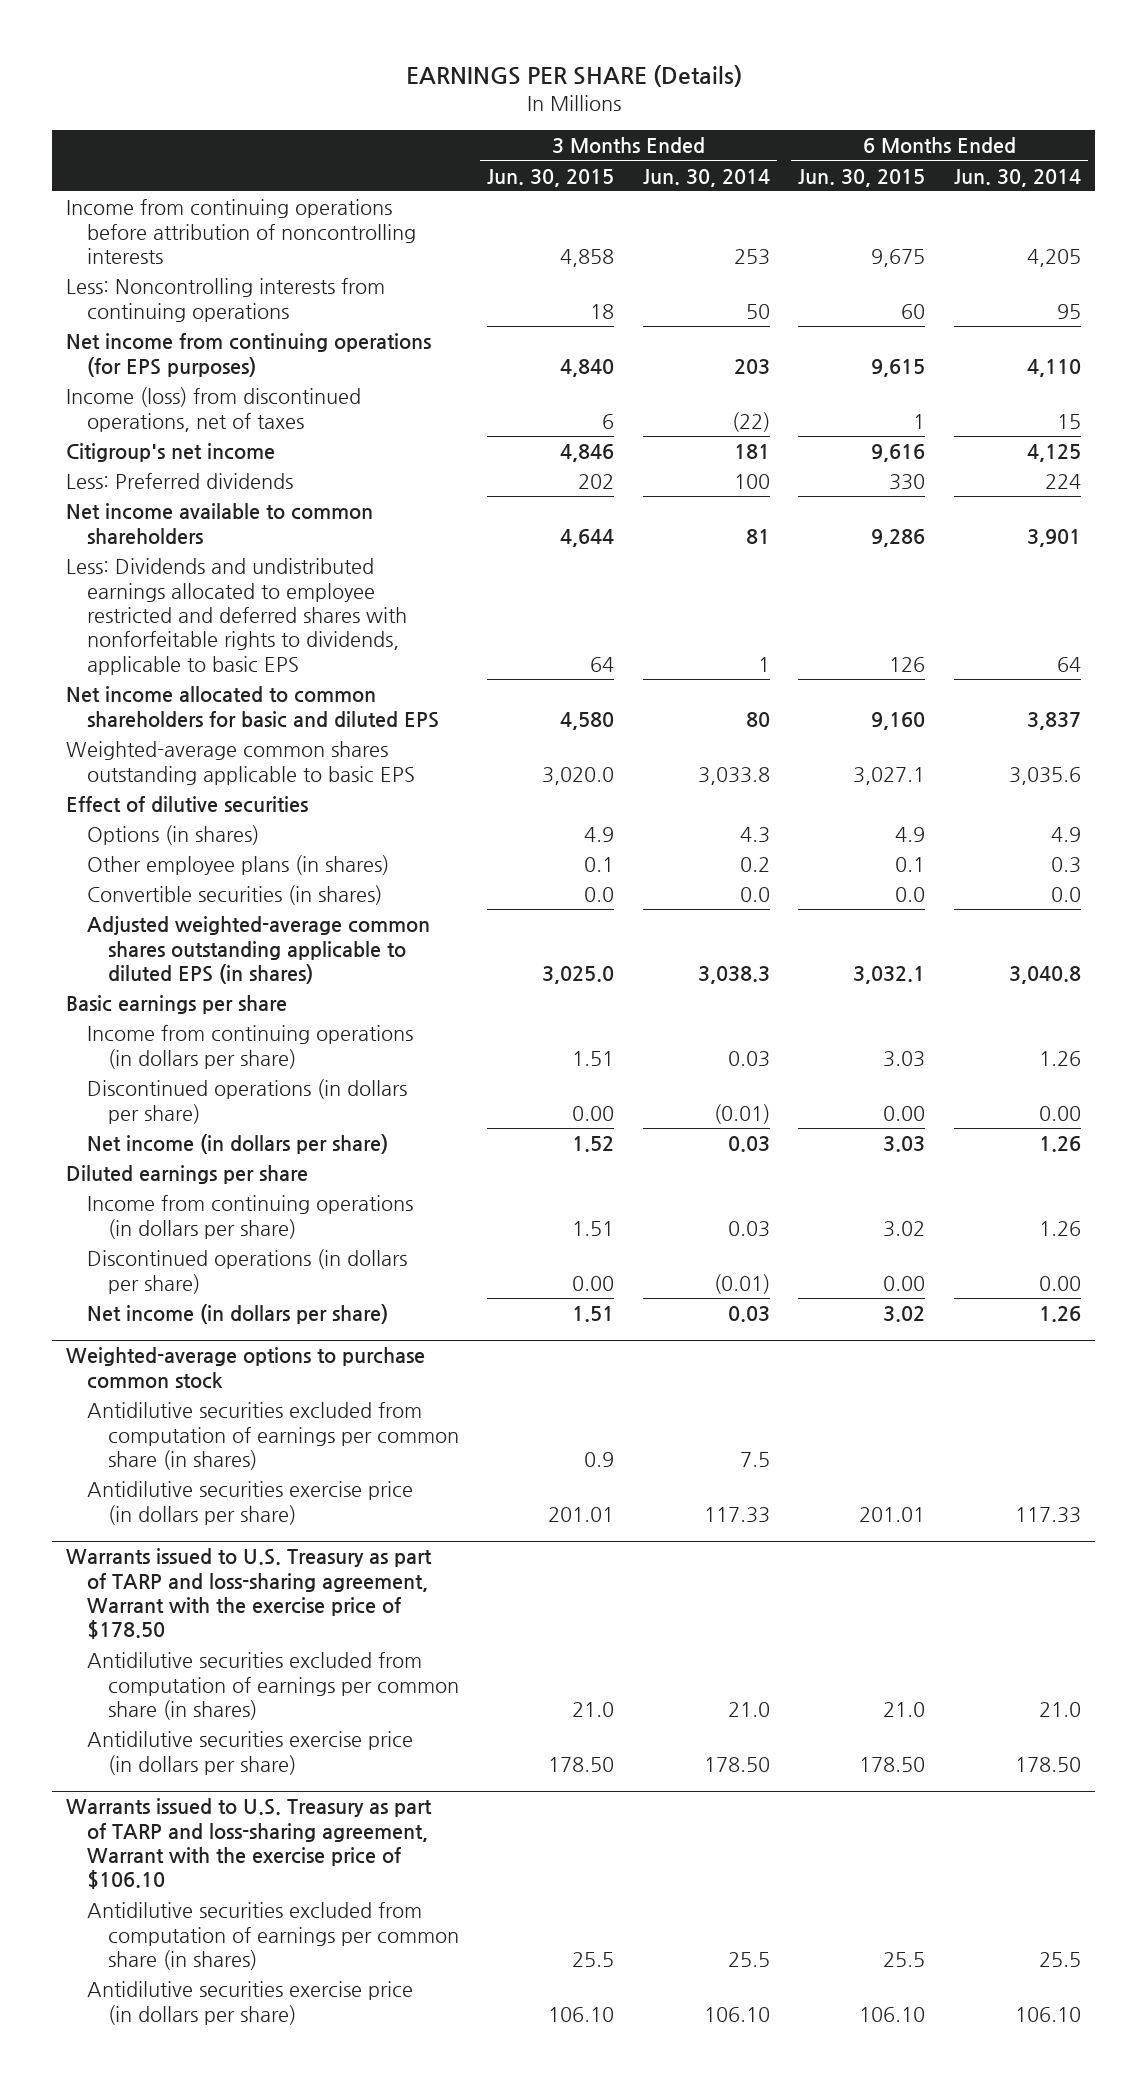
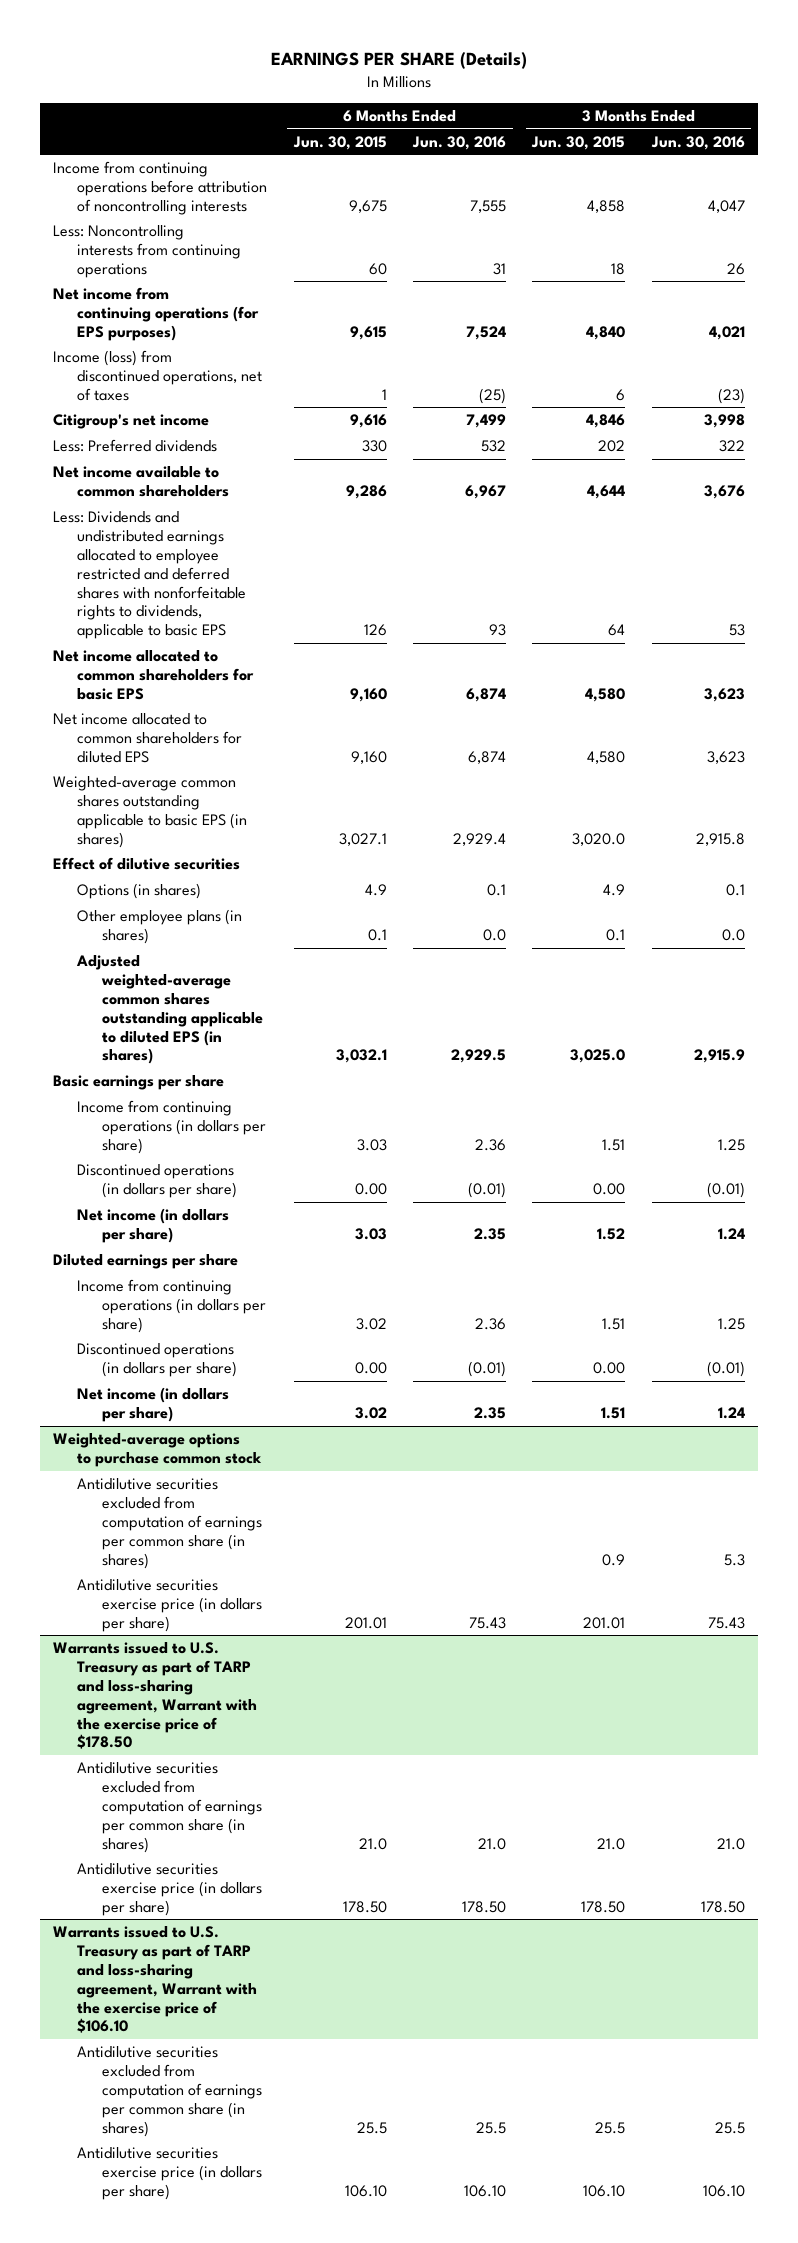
[642,168,770,187] Jun. 30, 2014 -> none
[953,168,1081,187] Jun. 30, 2014 -> none
none -> [412,136,507,151] Jun. 30, 2016
none -> [650,136,745,151] Jun. 30, 2016
none -> [53,650,255,700] Net income allocated to common shareholders for basic EPS
[66,686,439,728] Net income allocated to common shareholders for basic and diluted EPS -> [53,713,243,763] Net income allocated to common shareholders for diluted EPS
[66,741,415,785] Weighted-average common shares outstanding applicable to basic EPS -> [53,776,248,848] Weighted-average common shares outstanding applicable to basic EPS (in shares)
[86,885,382,906] Convertible securities (in shares) -> none

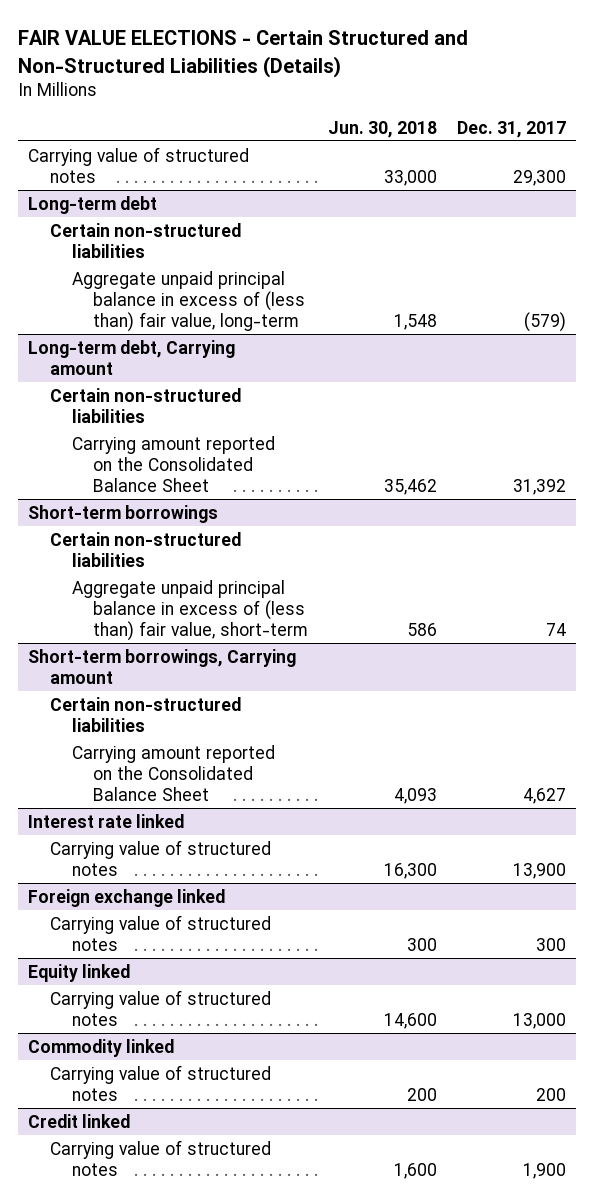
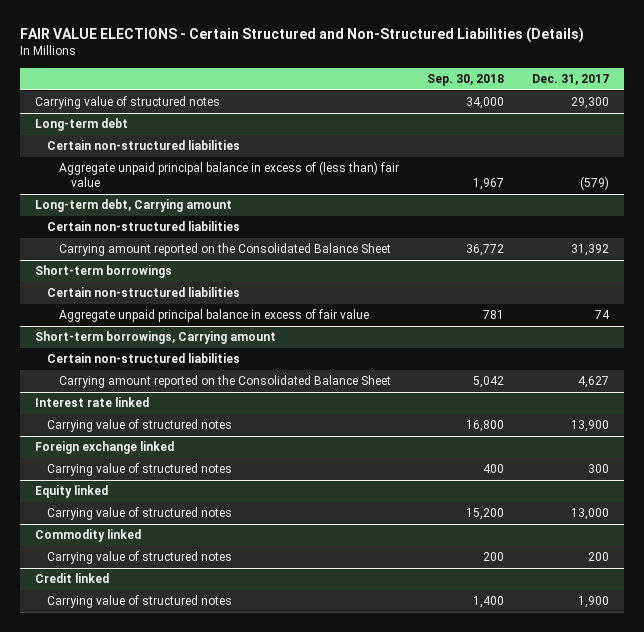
[328,120,438,138] Jun. 30, 2018 -> none
none -> [427,73,505,86] Sep. 30, 2018
[71,270,306,332] Aggregate unpaid principal balance in excess of (less than) fair value, long-term -> [58,161,399,187] Aggregate unpaid principal balance in excess of (less than) fair value
[71,579,309,641] Aggregate unpaid principal balance in excess of (less than) fair value, short-term -> [58,309,369,323] Aggregate unpaid principal balance in excess of fair value

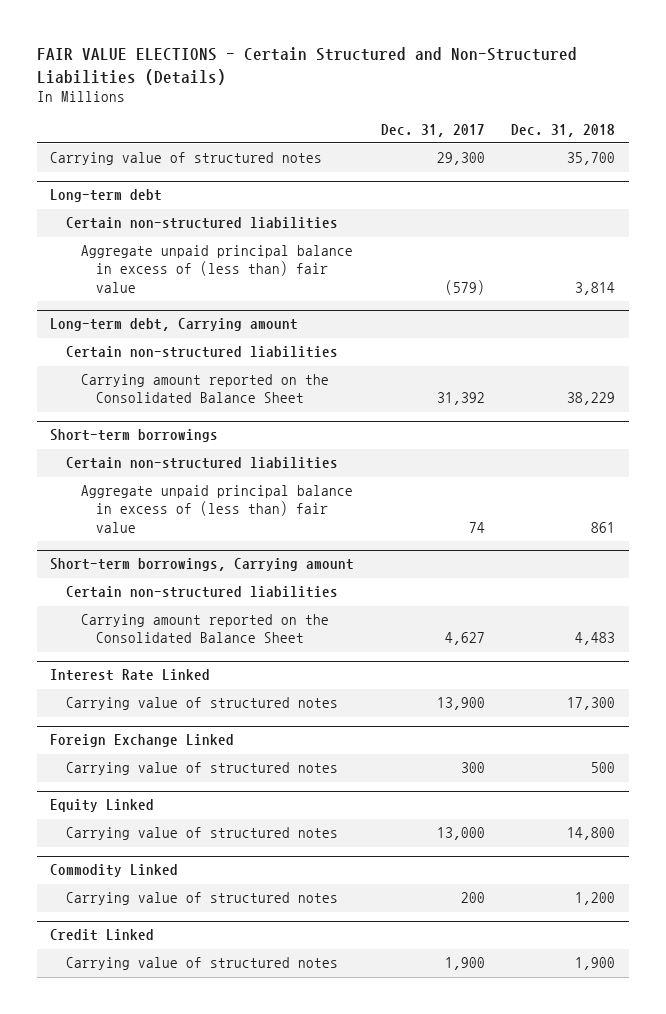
[427,73,505,86] Sep. 30, 2018 -> none
none -> [511,123,616,137] Dec. 31, 2018
[58,309,369,323] Aggregate unpaid principal balance in excess of fair value -> [80,485,353,533] Aggregate unpaid principal balance in excess of (less than) fair value
[34,397,149,408] Interest rate linked -> [50,669,211,682] Interest Rate Linked
[34,441,174,455] Foreign exchange linked -> [50,734,235,748] Foreign Exchange Linked
[34,485,108,499] Equity linked -> [50,799,155,813] Equity Linked
[34,529,141,543] Commodity linked -> [50,864,179,878] Commodity Linked
[34,573,109,584] Credit linked -> [50,929,155,942] Credit Linked

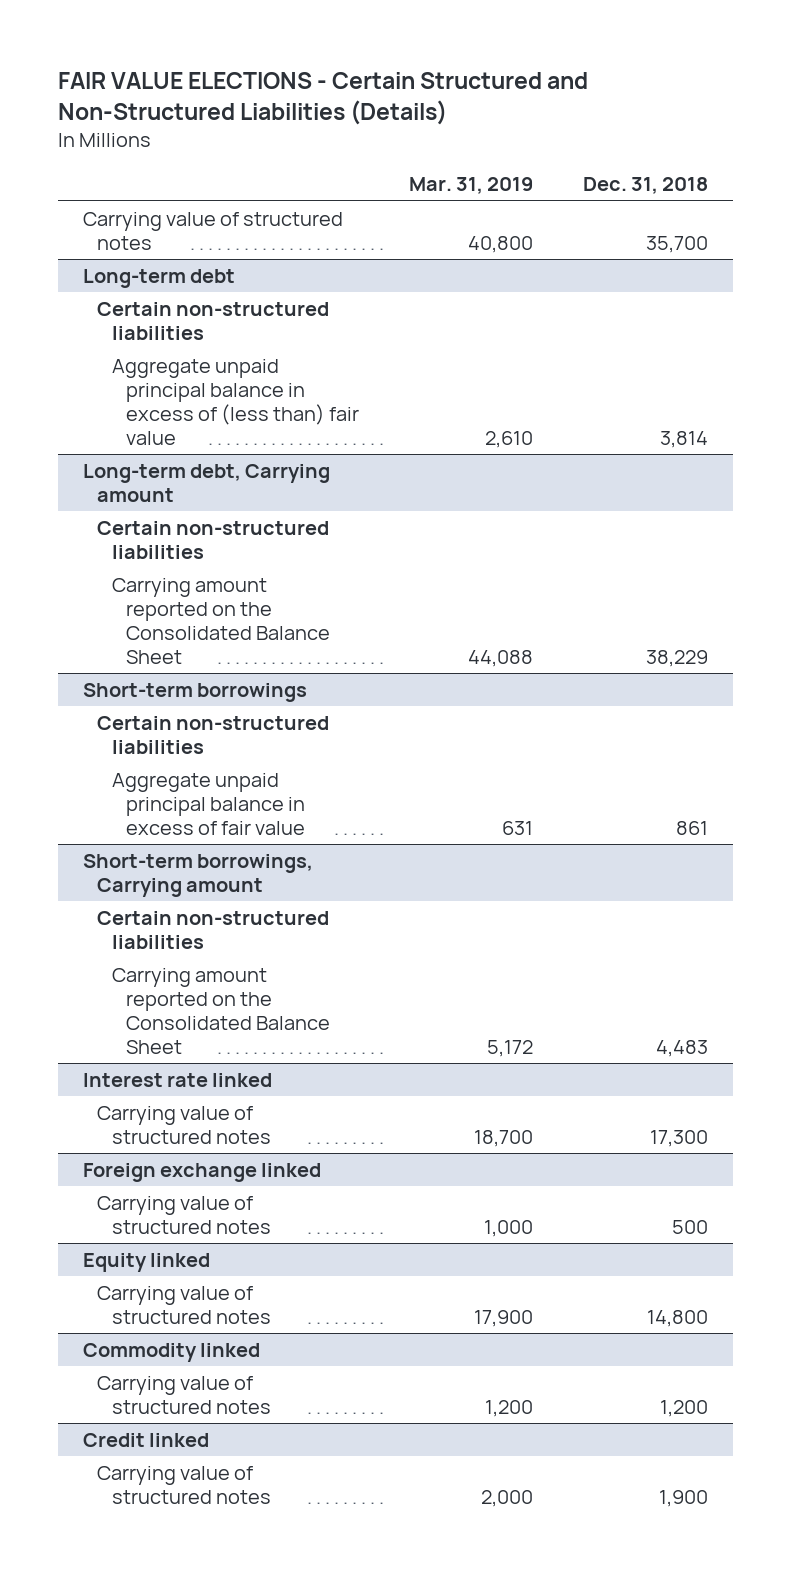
[380,123,485,137] Dec. 31, 2017 -> none
none -> [408,177,533,195] Mar. 31, 2019
[80,485,353,533] Aggregate unpaid principal balance in excess of (less than) fair value -> [111,772,305,835] Aggregate unpaid principal balance in excess of fair value
[50,669,211,682] Interest Rate Linked -> [83,1072,273,1087] Interest rate linked
[50,734,235,748] Foreign Exchange Linked -> [83,1162,322,1182] Foreign exchange linked
[50,799,155,813] Equity Linked -> [83,1252,211,1272] Equity linked
[50,864,179,878] Commodity Linked -> [83,1342,261,1362] Commodity linked
[50,929,155,942] Credit Linked -> [83,1432,210,1447] Credit linked

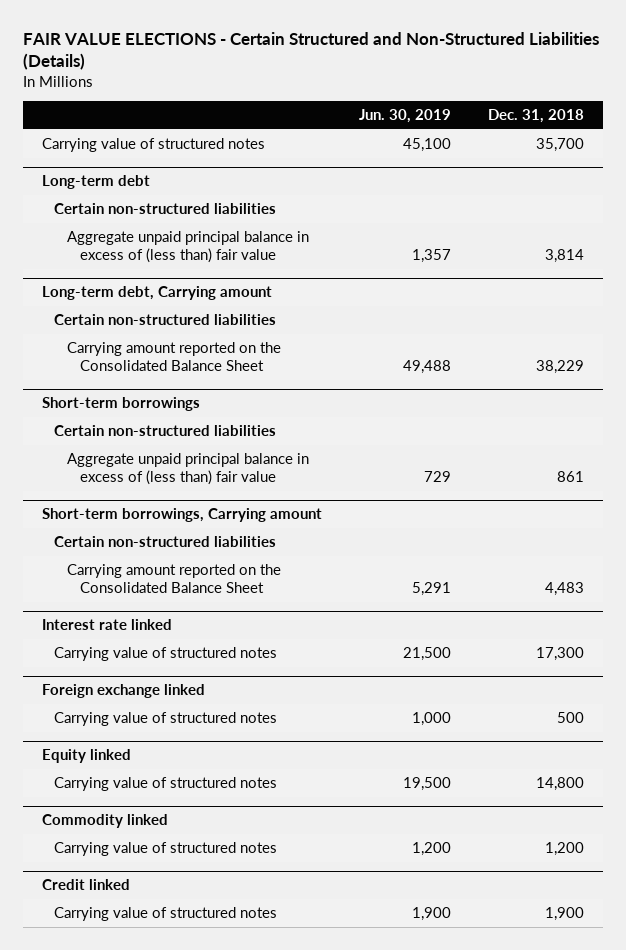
[408,177,533,195] Mar. 31, 2019 -> none
none -> [358,109,451,124] Jun. 30, 2019
[111,772,305,835] Aggregate unpaid principal balance in excess of fair value -> [67,453,310,486] Aggregate unpaid principal balance in excess of (less than) fair value

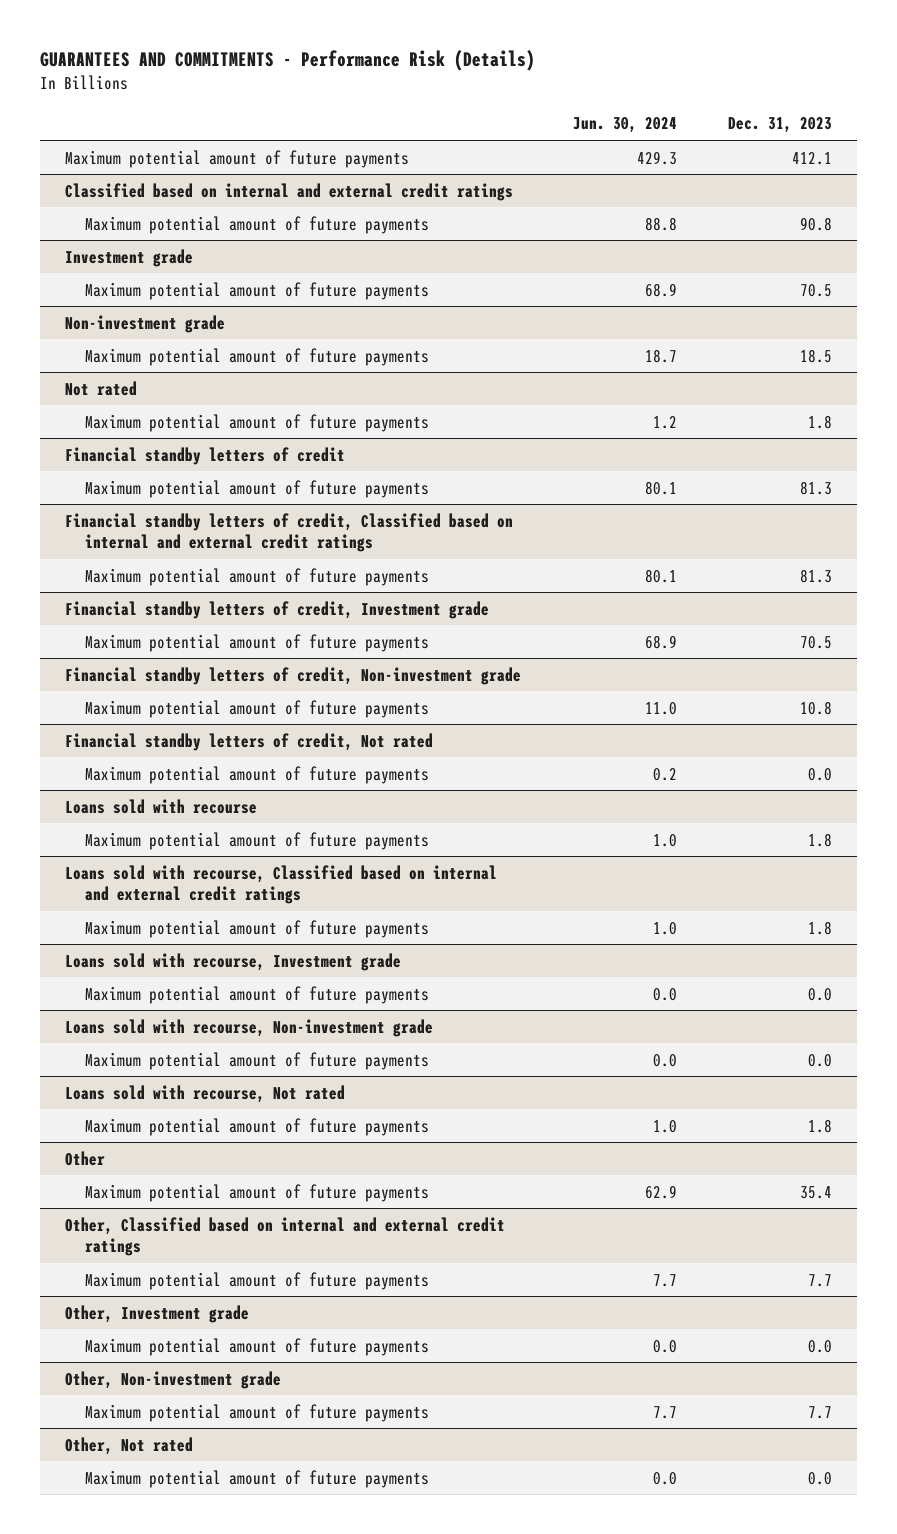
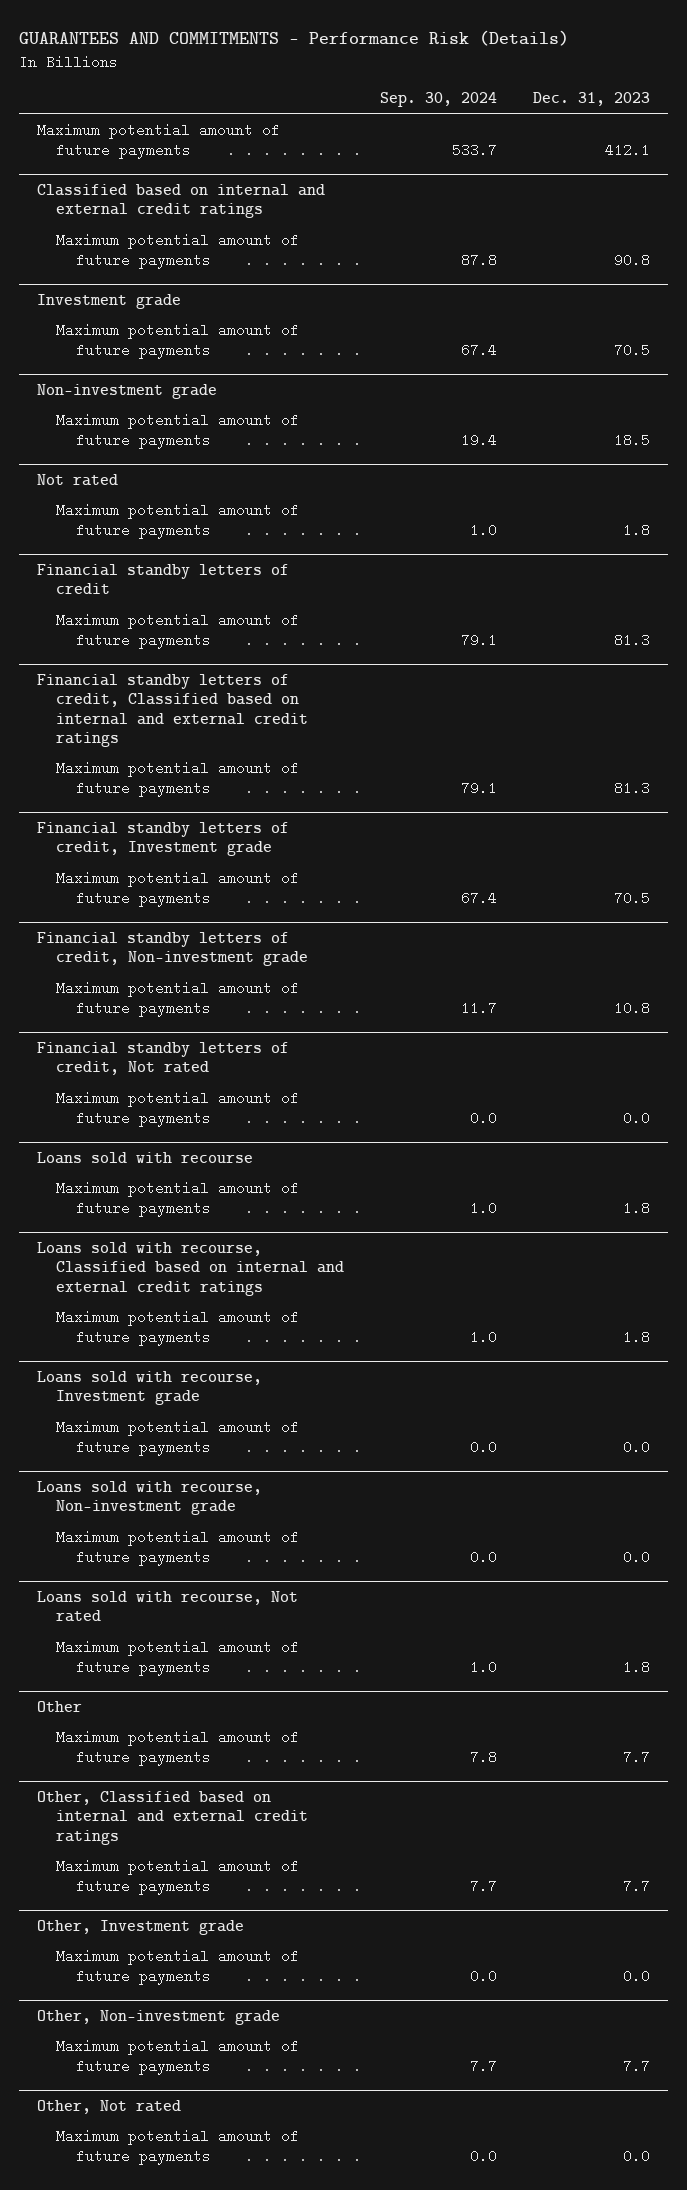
[572,117,677,134] Jun. 30, 2024 -> none
none -> [380,92,498,108] Sep. 30, 2024
[799,1185,832,1199] 35.4 -> [622,1749,650,1764] 7.7

